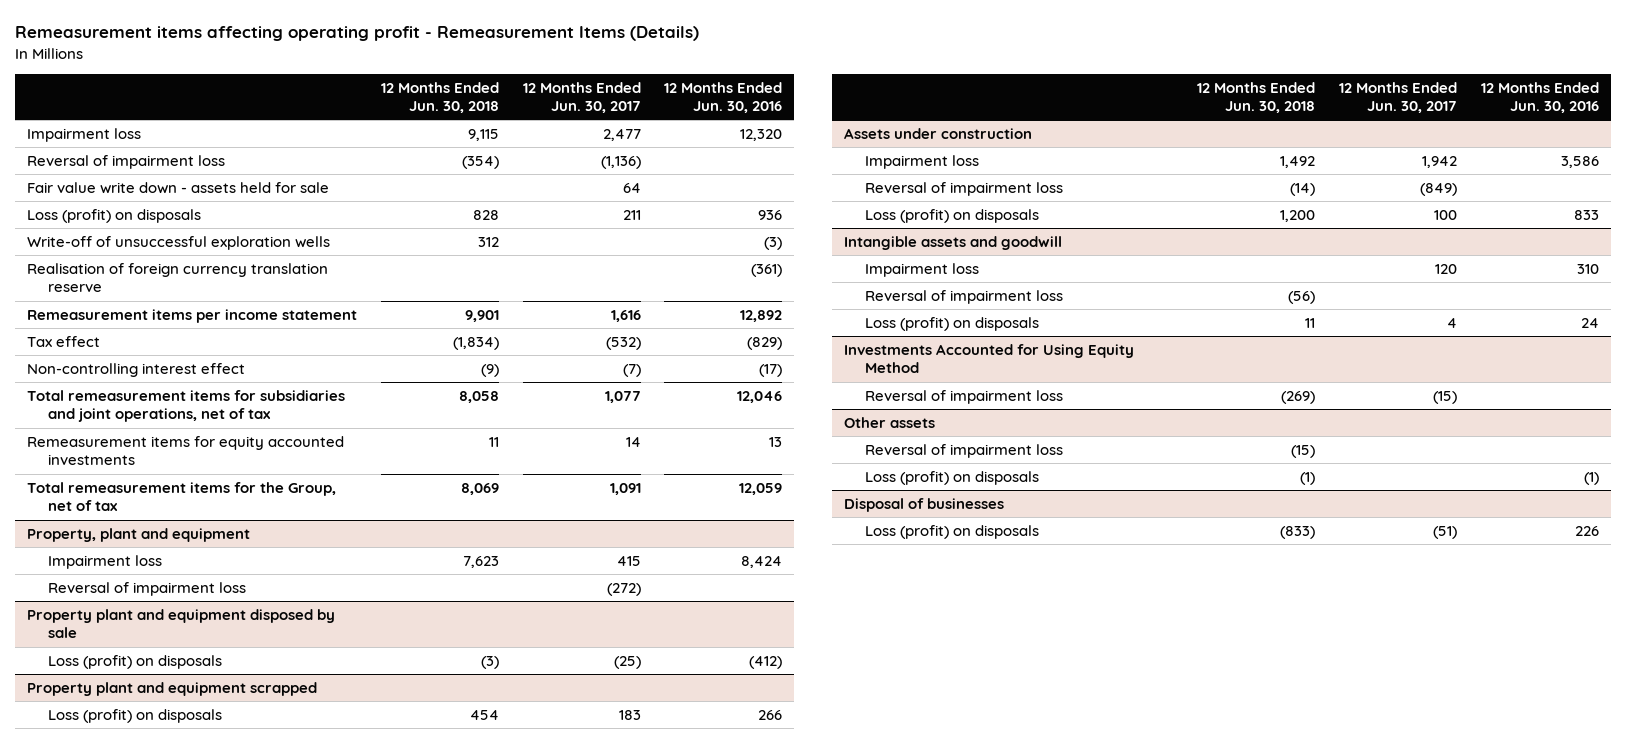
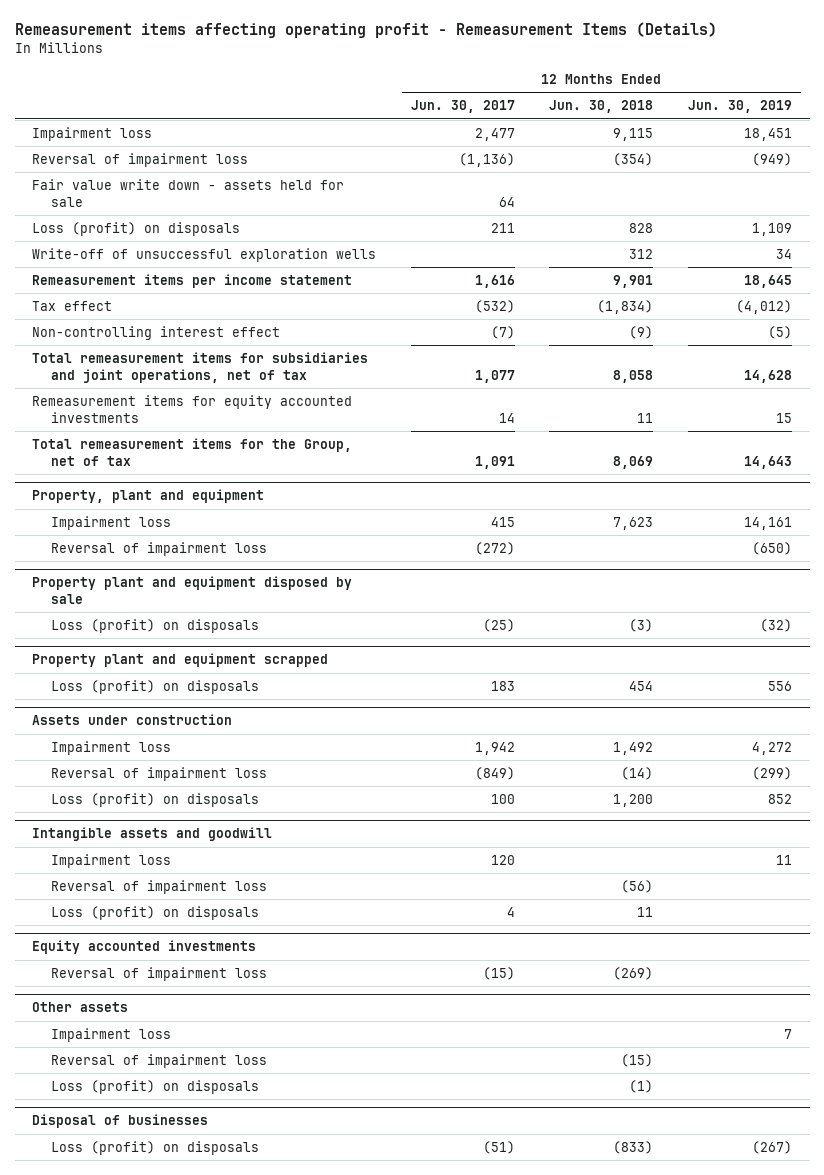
[664,81,783,113] 12 Months Ended Jun. 30, 2016 -> none
none -> [688,100,793,114] Jun. 30, 2019
[27,263,329,293] Realisation of foreign currency translation reserve -> none
[843,344,1134,374] Investments Accounted for Using Equity Method -> [31,940,256,955] Equity accounted investments
none -> [51,1027,172,1042] Impairment loss

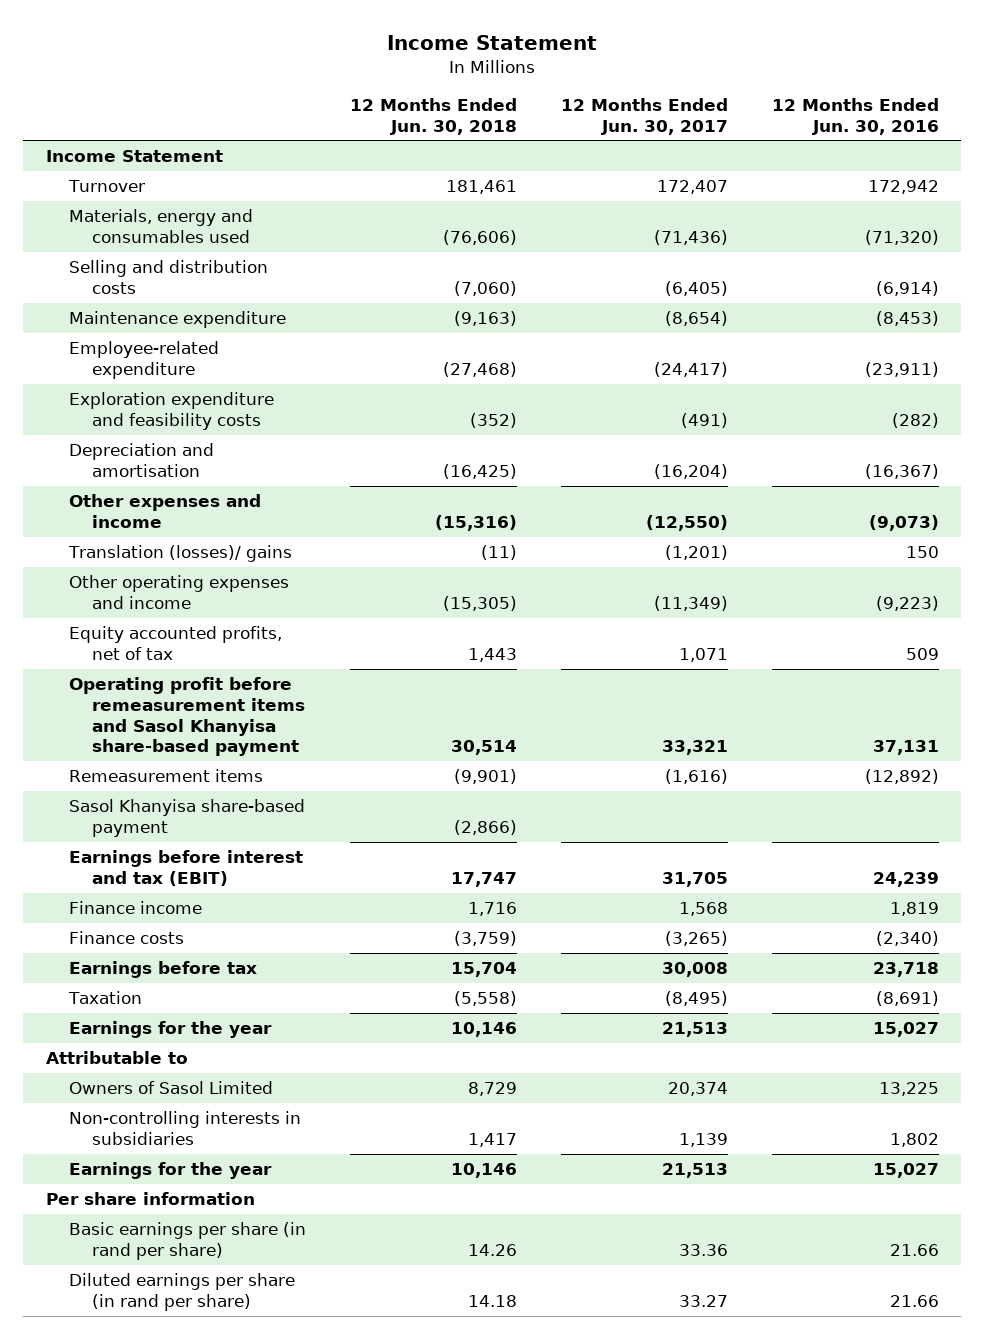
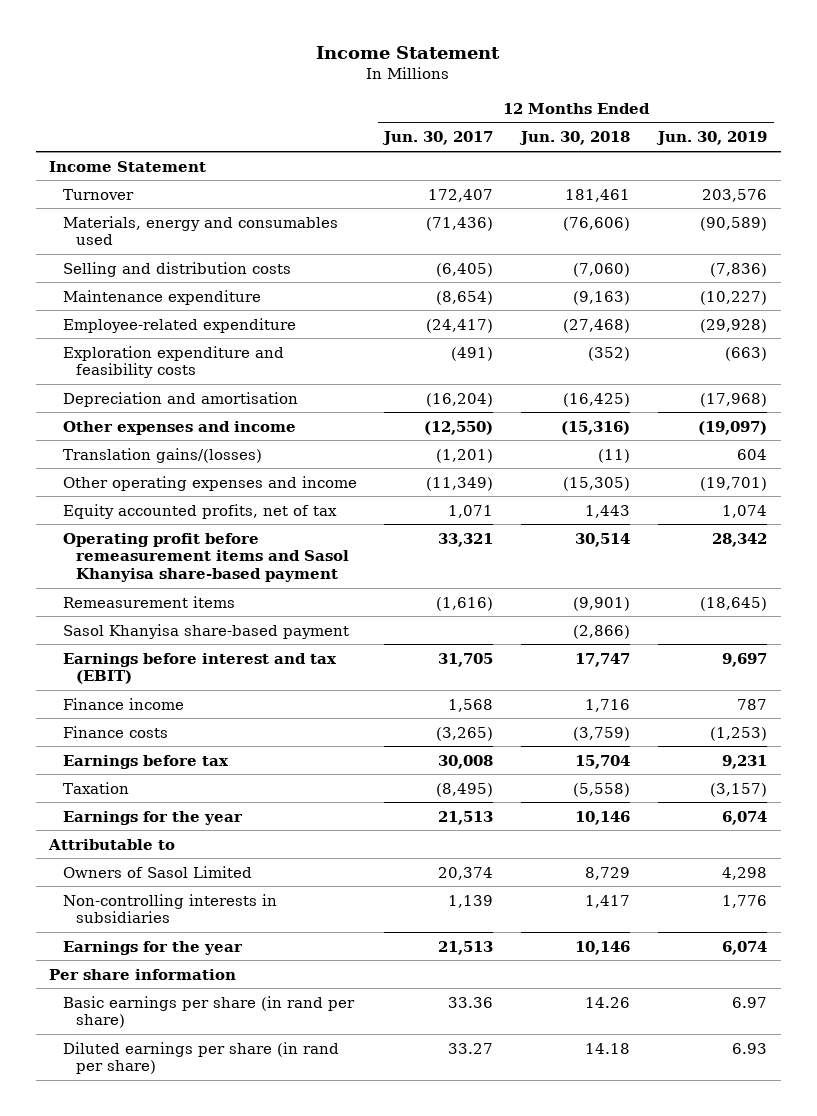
[772,97,940,135] 12 Months Ended Jun. 30, 2016 -> none
none -> [656,131,768,146] Jun. 30, 2019
[67,545,292,563] Translation (losses)/ gains -> [62,447,262,463] Translation gains/(losses)

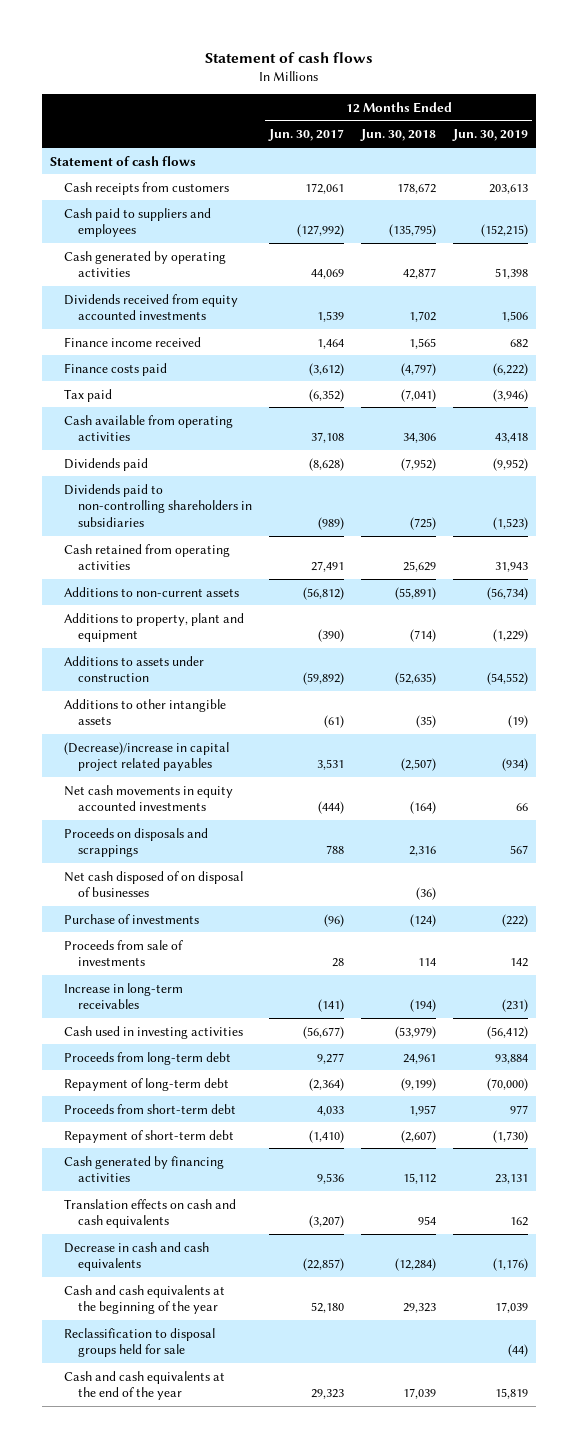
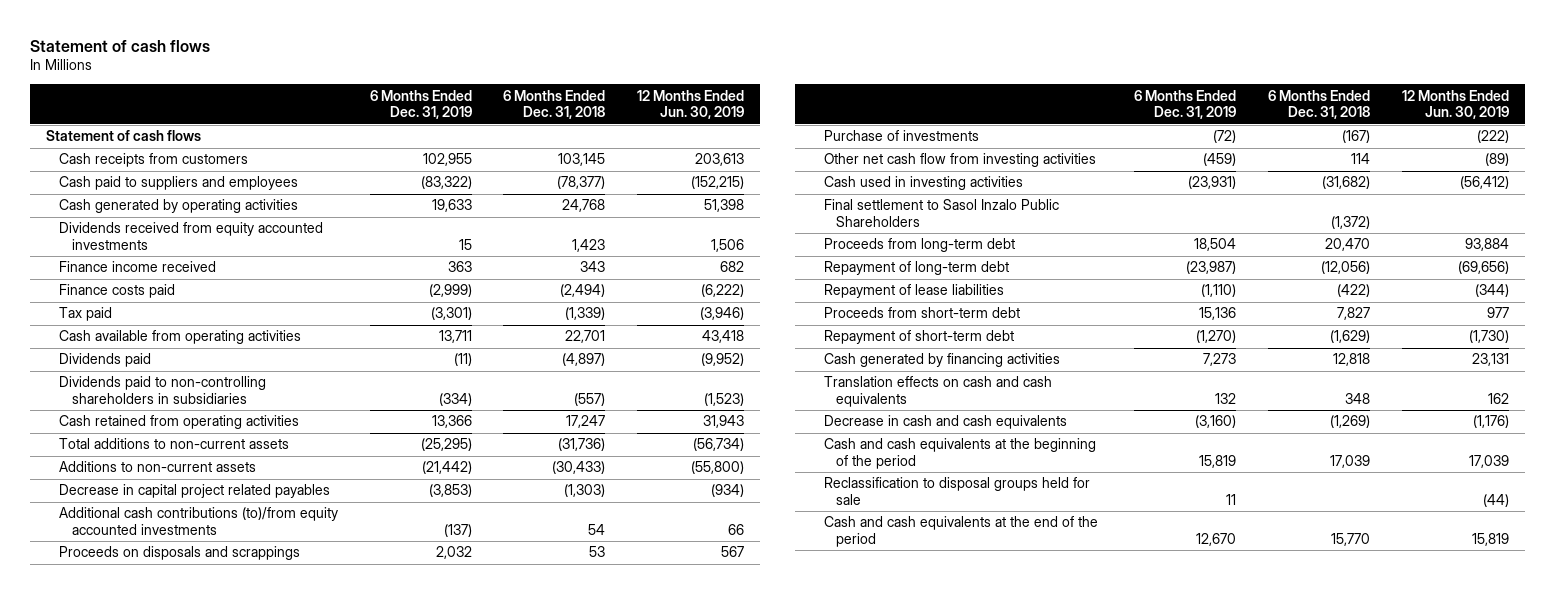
[268,129,345,142] Jun. 30, 2017 -> none
[360,129,437,142] Jun. 30, 2018 -> none
none -> [369,89,472,120] 6 Months Ended Dec. 31, 2019
none -> [503,89,606,120] 6 Months Ended Dec. 31, 2018
[64,612,245,643] Additions to property, plant and equipment -> none
[64,655,205,683] Additions to assets under construction -> none
[64,698,227,726] Additions to other intangible assets -> none
none -> [58,438,289,450] Total additions to non-current assets
[486,586,528,600] (56,734) -> [691,461,745,475] (55,800)
[64,741,230,772] (Decrease)/increase in capital project related payables -> [58,484,330,499] Decrease in capital project related payables
[64,784,234,812] Net cash movements in equity accounted investments -> [58,507,338,536] Additional cash contributions (to)/from equity accounted investments
[64,870,244,898] Net cash disposed of on disposal of businesses -> none
[64,939,184,967] Proceeds from sale of investments -> none
[64,982,184,1010] Increase in long-term receivables -> none
none -> [823,153,1096,168] Other net cash flow from investing activities
none -> [823,199,1059,228] Final settlement to Sasol Inzalo Public Shareholders
[486,1077,528,1091] (70,000) -> [1458,261,1510,275] (69,656)
none -> [823,284,1004,299] Repayment of lease liabilities
[64,1284,226,1315] Cash and cash equivalents at the beginning of the year -> [823,438,1096,470] Cash and cash equivalents at the beginning of the period
[64,1370,226,1401] Cash and cash equivalents at the end of the year -> [823,516,1098,548] Cash and cash equivalents at the end of the period

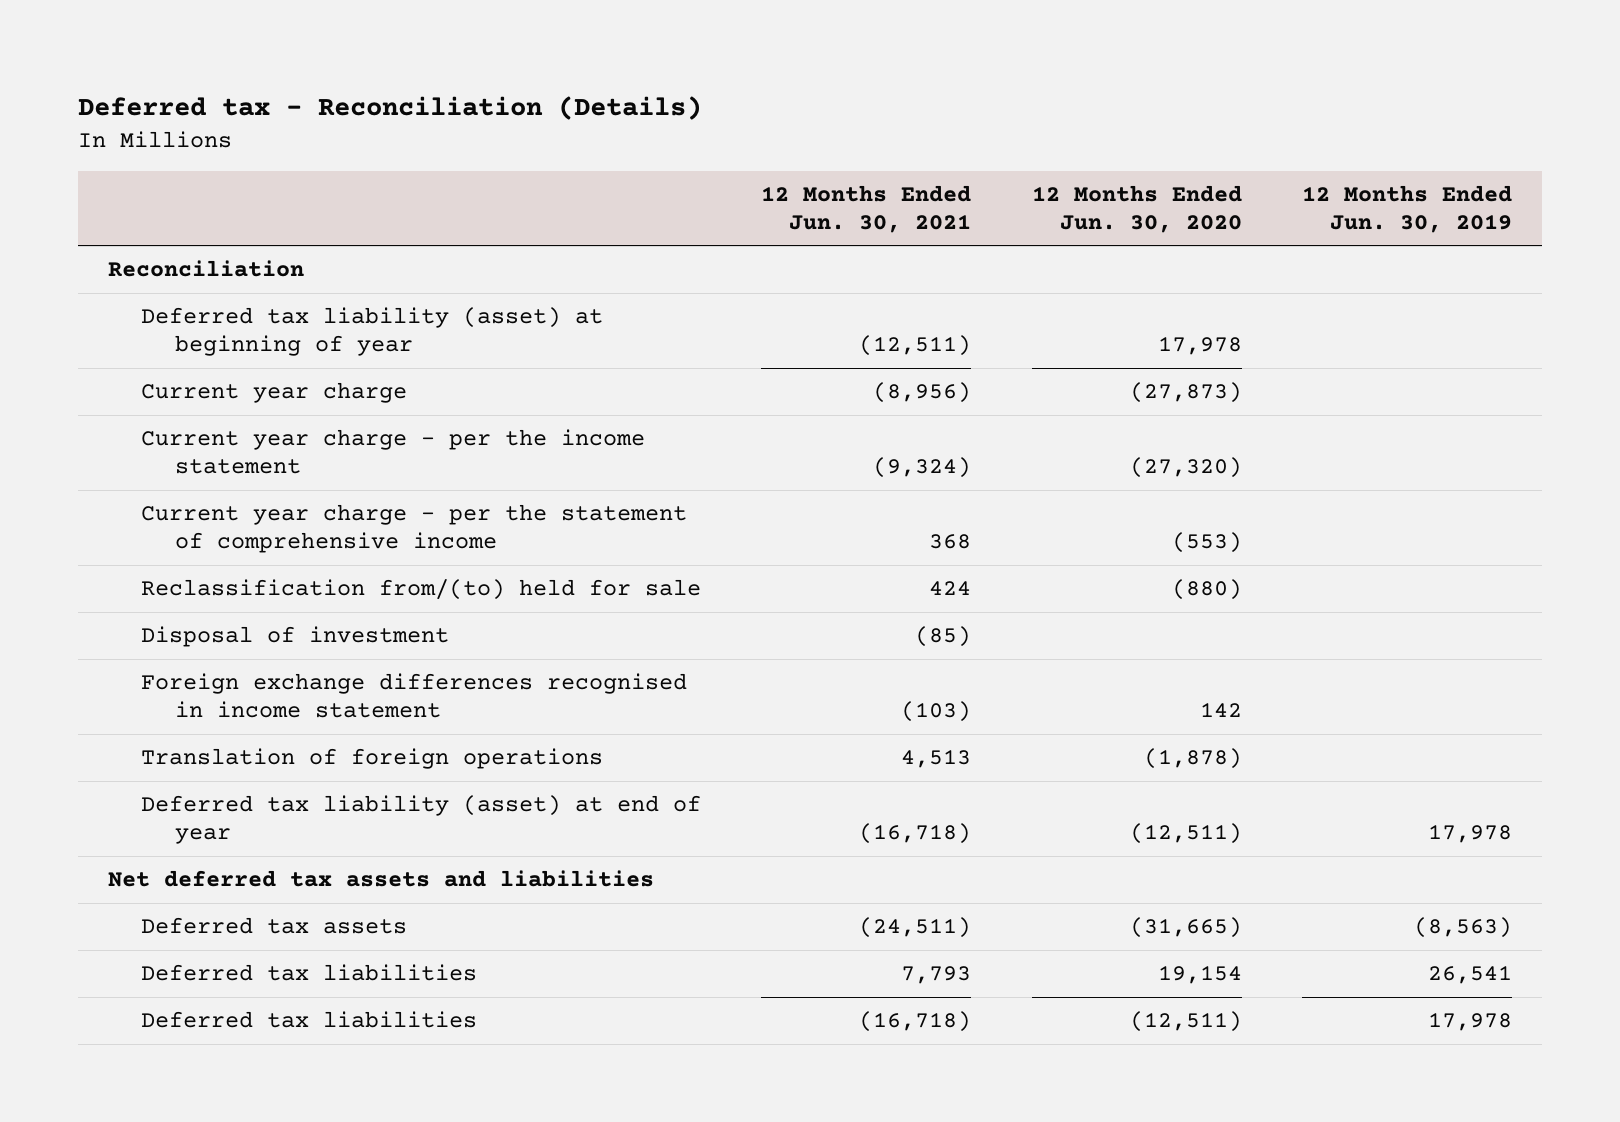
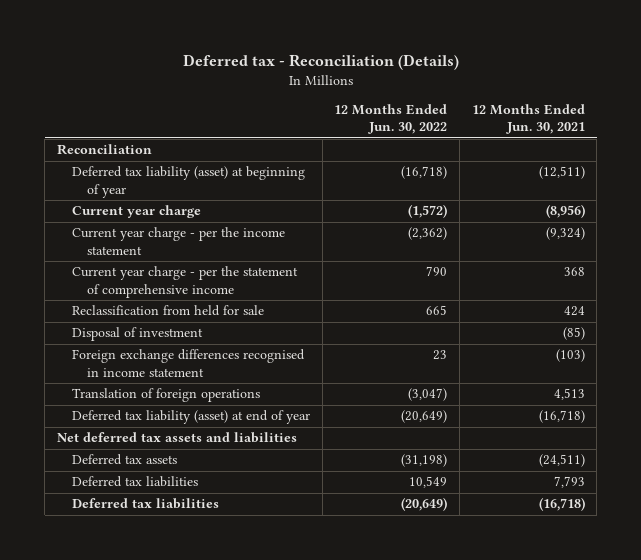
[1031,184,1242,233] 12 Months Ended Jun. 30, 2020 -> none
[1301,184,1512,233] 12 Months Ended Jun. 30, 2019 -> none
none -> [334,104,448,135] 12 Months Ended Jun. 30, 2022
[141,579,702,601] Reclassification from/(to) held for sale -> [72,305,265,317] Reclassification from held for sale

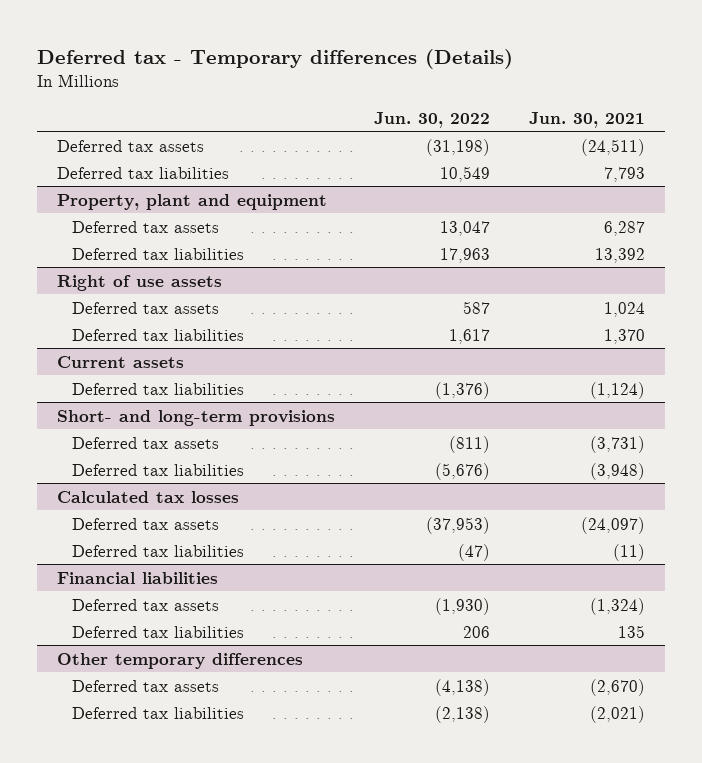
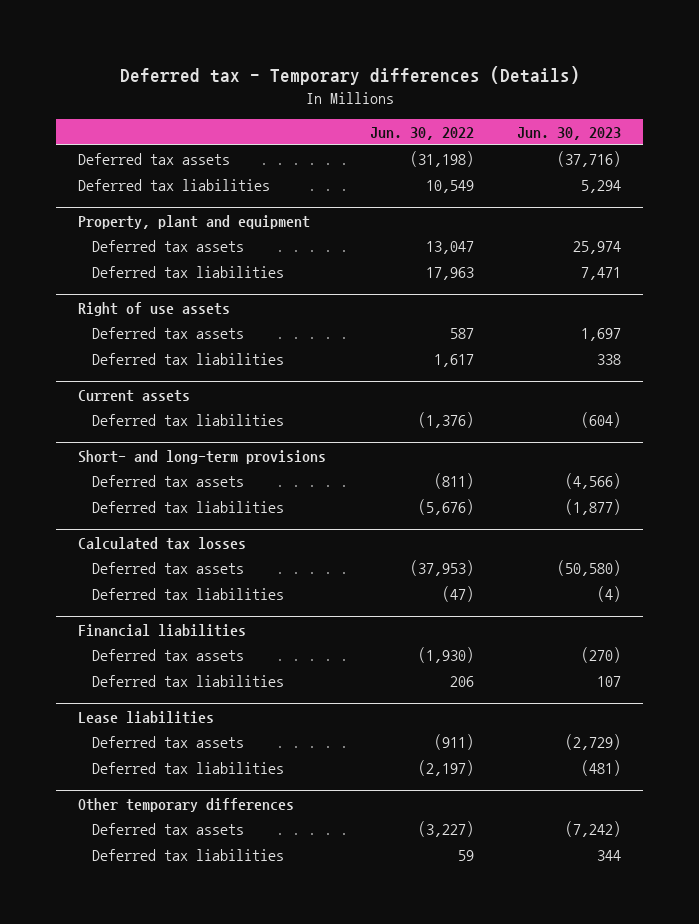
[529,111,646,128] Jun. 30, 2021 -> none
none -> [517,126,622,140] Jun. 30, 2023
none -> [77,710,214,724] Lease liabilities
none -> [91,736,244,749] Deferred tax assets
none -> [91,762,284,775] Deferred tax liabilities
[434,678,490,696] (4,138) -> [417,821,474,838] (3,227)
[434,705,490,723] (2,138) -> [457,850,474,862] 59

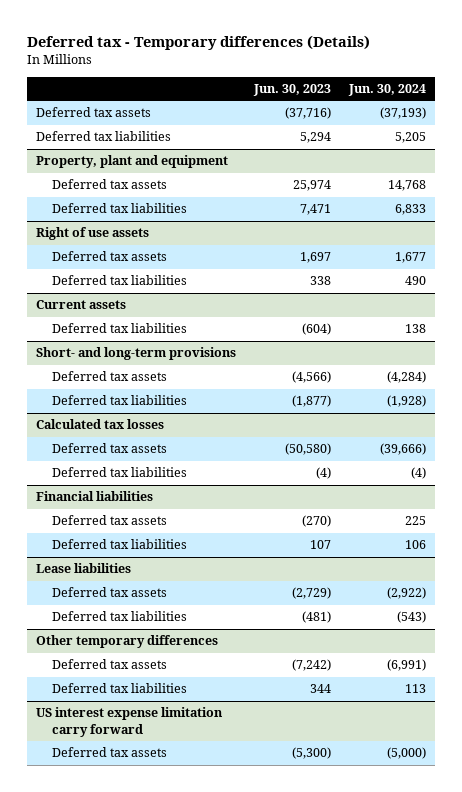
[369,126,474,140] Jun. 30, 2022 -> none
none -> [347,84,426,97] Jun. 30, 2024
none -> [36,707,224,737] US interest expense limitation carry forward
none -> [52,747,168,758] Deferred tax assets

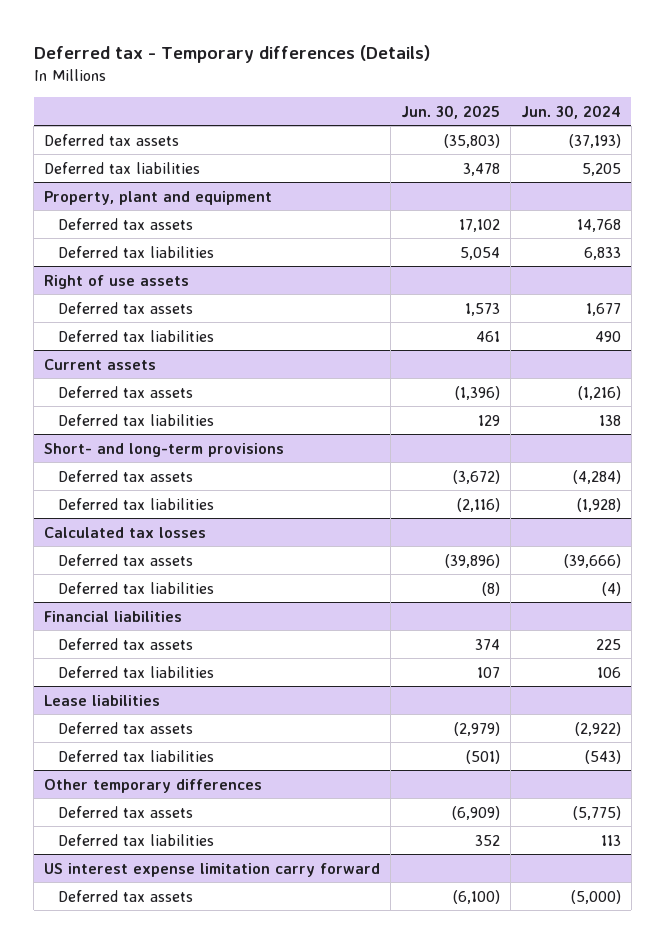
[252,84,331,97] Jun. 30, 2023 -> none
none -> [400,104,500,119] Jun. 30, 2025
none -> [58,385,194,398] Deferred tax assets
[386,659,426,672] (6,991) -> [572,805,621,820] (5,775)

